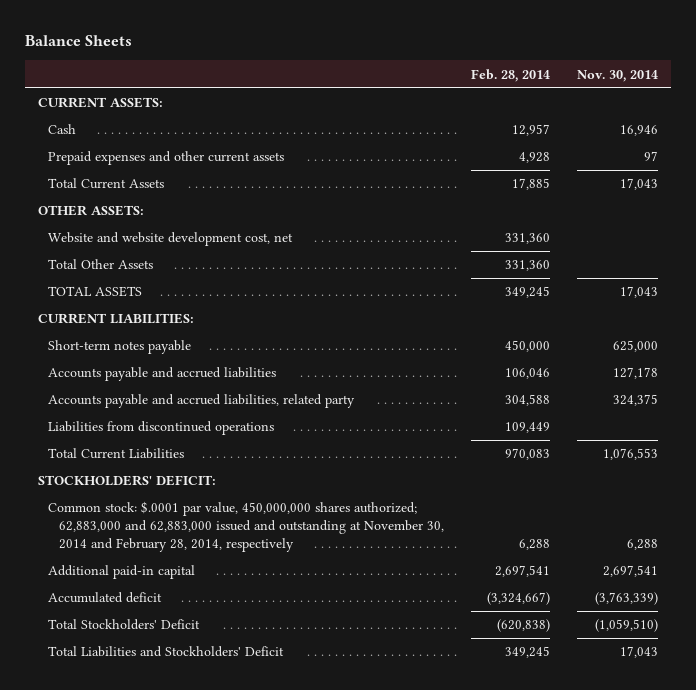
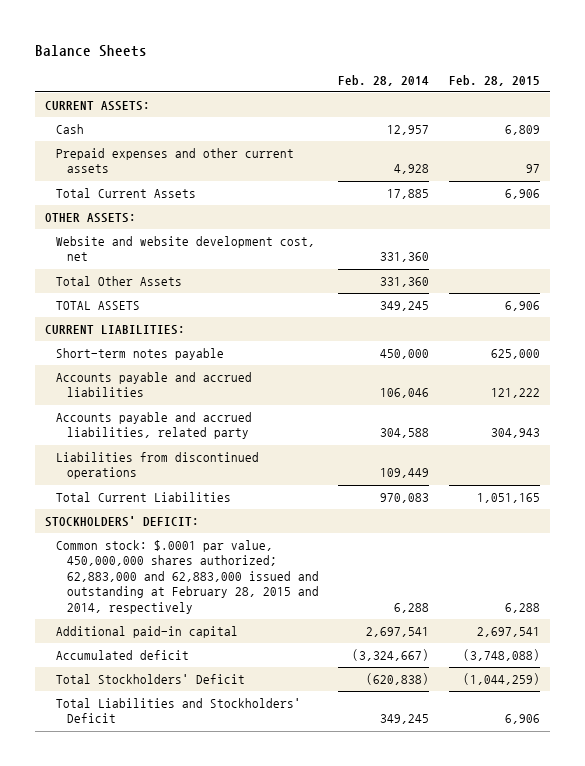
[576,69,658,82] Nov. 30, 2014 -> none
none -> [448,74,540,86] Feb. 28, 2015
[48,501,444,552] Common stock: $.0001 par value, 450,000,000 shares authorized; 62,883,000 and 62,883,000 issued and outstanding at November 30, 2014 and February 28, 2014, respectively -> [55,540,319,614] Common stock: $.0001 par value, 450,000,000 shares authorized; 62,883,000 and 62,883,000 issued and outstanding at February 28, 2015 and 2014, respectively

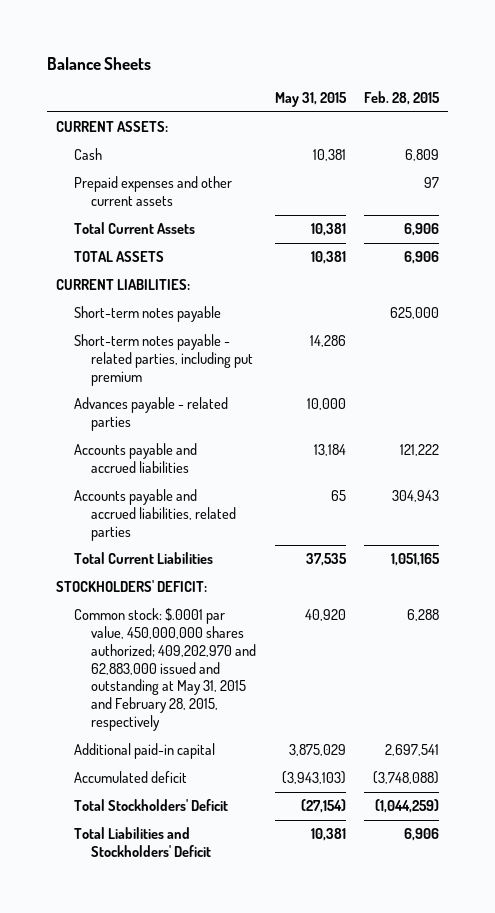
[338,74,430,86] Feb. 28, 2014 -> none
none -> [274,92,347,108] May 31, 2015
[45,213,137,224] OTHER ASSETS: -> none
[55,236,315,262] Website and website development cost, net -> none
[55,276,182,287] Total Other Assets -> none
none -> [73,334,254,386] Short-term notes payable - related parties, including put premium
none -> [73,397,228,432] Advances payable - related parties
[55,452,259,480] Liabilities from discontinued operations -> none
[55,412,252,440] Accounts payable and accrued liabilities, related party -> [73,489,237,541] Accounts payable and accrued liabilities, related parties
[55,540,319,614] Common stock: $.0001 par value, 450,000,000 shares authorized; 62,883,000 and 62,883,000 issued and outstanding at February 28, 2015 and 2014, respectively -> [73,608,257,731] Common stock: $.0001 par value, 450,000,000 shares authorized; 409,202,970 and 62,883,000 issued and outstanding at May 31, 2015 and February 28, 2015, respectively

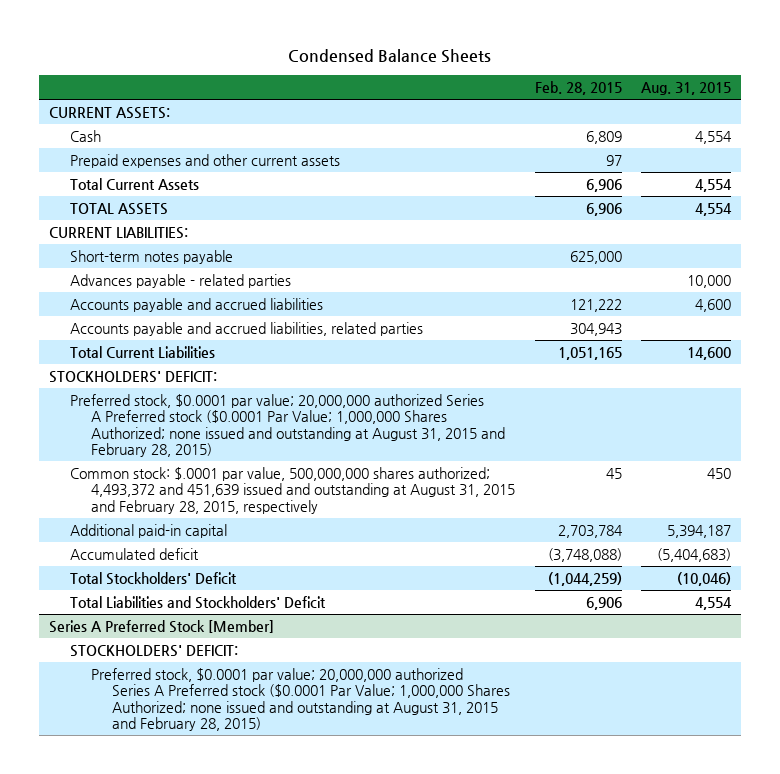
[46,56,151,70] Balance Sheets -> [288,48,492,63] Condensed Balance Sheets
[274,92,347,108] May 31, 2015 -> none
none -> [641,81,732,95] Aug. 31, 2015
[73,334,254,386] Short-term notes payable - related parties, including put premium -> none
none -> [69,394,505,457] Preferred stock, $0.0001 par value; 20,000,000 authorized Series A Preferred stock ($0.0001 Par Value; 1,000,000 Shares Authorized; none issued and outstanding at August 31, 2015 and February 28, 2015)
[73,608,257,731] Common stock: $.0001 par value, 450,000,000 shares authorized; 409,202,970 and 62,883,000 issued and outstanding at May 31, 2015 and February 28, 2015, respectively -> [69,467,515,514] Common stock: $.0001 par value, 500,000,000 shares authorized; 4,493,372 and 451,639 issued and outstanding at August 31, 2015 and February 28, 2015, respectively
[407,609,440,622] 6,288 -> [605,468,622,480] 45
[385,744,440,757] 2,697,541 -> [557,525,623,539] 2,703,784
none -> [49,620,275,634] Series A Preferred Stock [Member]
none -> [69,645,238,658] STOCKHOLDERS' DEFICIT:
none -> [90,668,510,731] Preferred stock, $0.0001 par value; 20,000,000 authorized Series A Preferred stock ($0.0001 Par Value; 1,000,000 Shares Authorized; none issued and outstanding at August 31, 2015 and February 28, 2015)

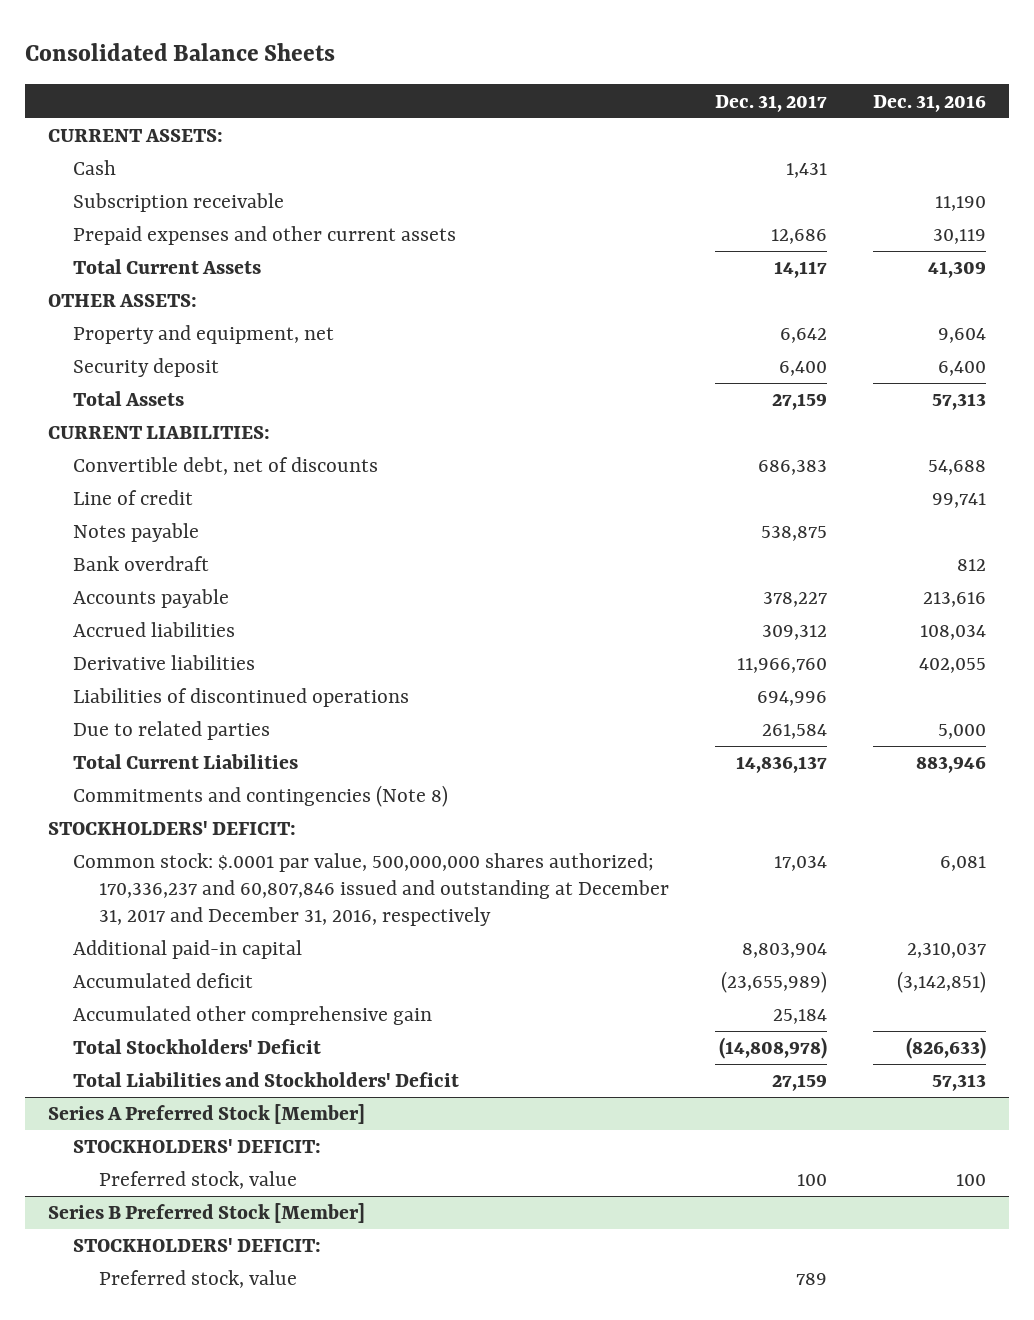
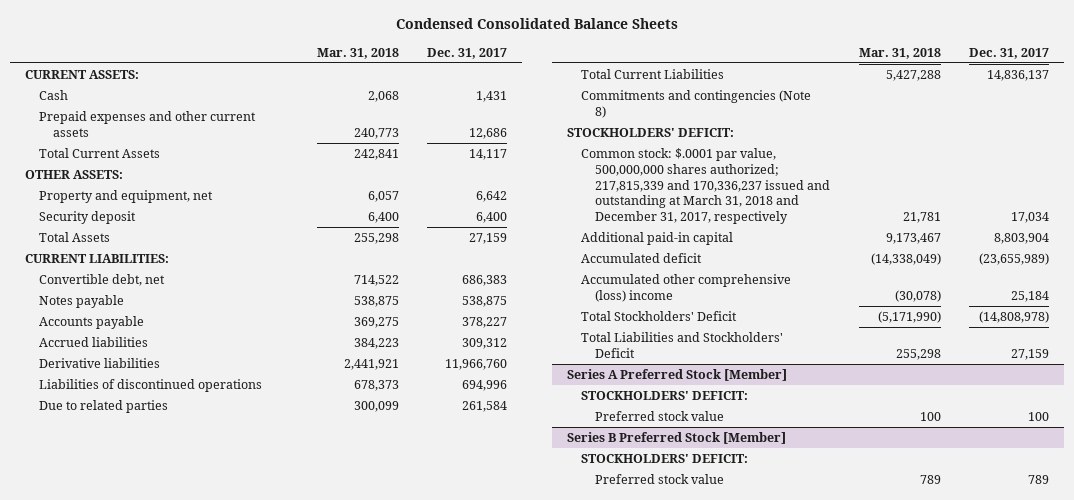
[24,43,335,62] Consolidated Balance Sheets -> [396,18,679,30] Condensed Consolidated Balance Sheets
[872,94,986,112] Dec. 31, 2016 -> none
none -> [316,47,399,59] Mar. 31, 2018
[73,193,285,213] Subscription receivable -> none
[73,490,194,506] Line of credit -> none
[73,457,379,476] Convertible debt, net of discounts -> [38,274,165,287] Convertible debt, net
[73,556,210,572] Bank overdraft -> none
[73,853,670,926] Common stock: $.0001 par value, 500,000,000 shares authorized; 170,336,237 and 60,807,846 issued and outstanding at December 31, 2017 and December 31, 2016, respectively -> [580,148,830,225] Common stock: $.0001 par value, 500,000,000 shares authorized; 217,815,339 and 170,336,237 issued and outstanding at March 31, 2018 and December 31, 2017, respectively
[73,1006,433,1026] Accumulated other comprehensive gain -> [580,274,791,302] Accumulated other comprehensive (loss) income
[99,1171,298,1190] Preferred stock, value -> [594,411,724,422] Preferred stock value
[99,1270,298,1289] Preferred stock, value -> [594,474,724,485] Preferred stock value

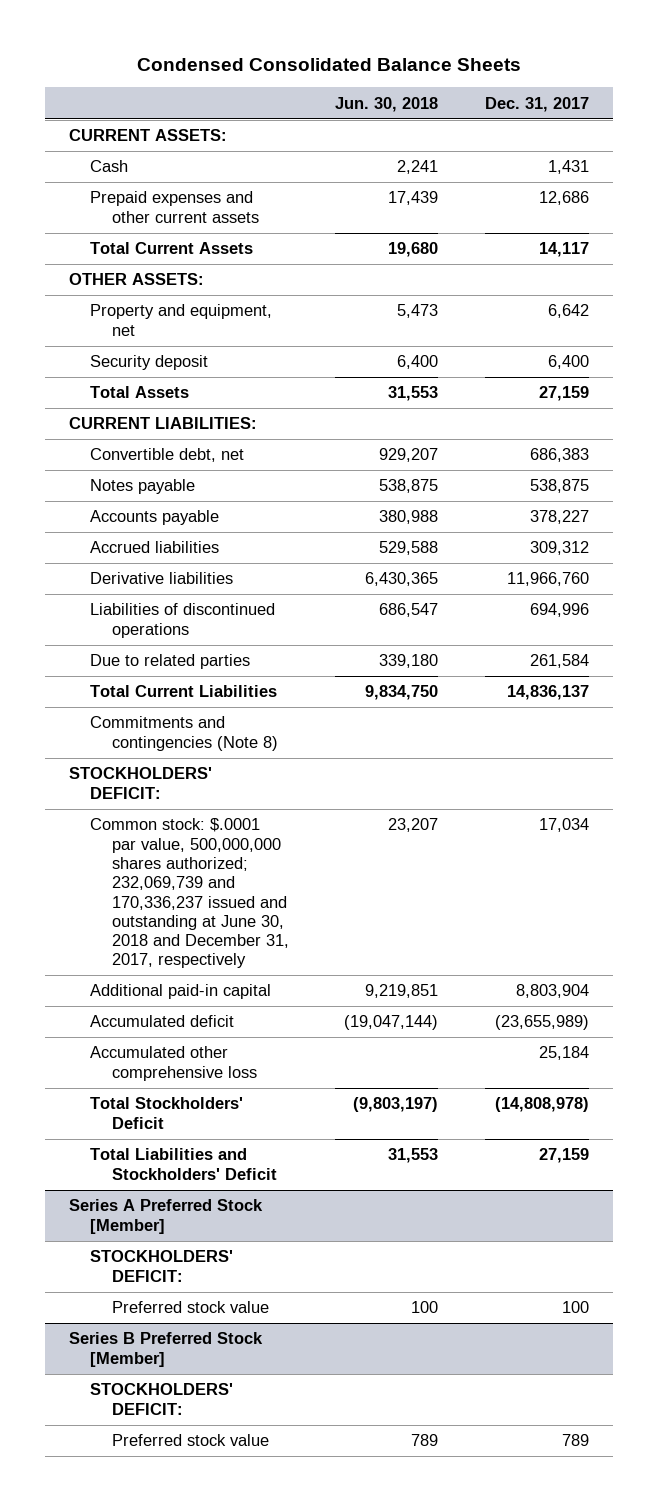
[316,47,399,59] Mar. 31, 2018 -> none
none -> [335,96,439,112] Jun. 30, 2018
[580,148,830,225] Common stock: $.0001 par value, 500,000,000 shares authorized; 217,815,339 and 170,336,237 issued and outstanding at March 31, 2018 and December 31, 2017, respectively -> [90,818,289,969] Common stock: $.0001 par value, 500,000,000 shares authorized; 232,069,739 and 170,336,237 issued and outstanding at June 30, 2018 and December 31, 2017, respectively
[580,274,791,302] Accumulated other comprehensive (loss) income -> [90,1046,257,1081] Accumulated other comprehensive loss

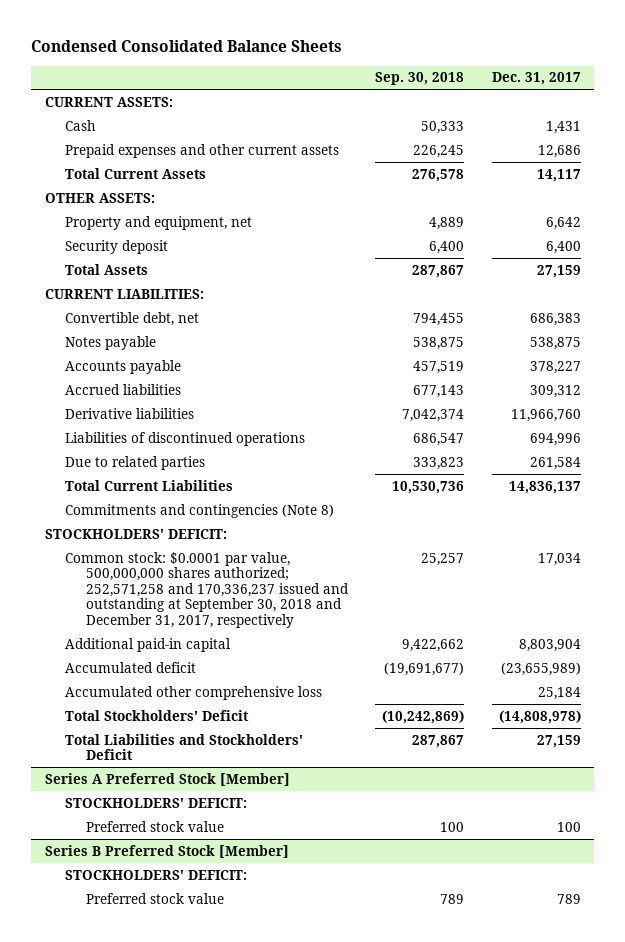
[335,96,439,112] Jun. 30, 2018 -> none
none -> [375,72,465,86] Sep. 30, 2018
[90,818,289,969] Common stock: $.0001 par value, 500,000,000 shares authorized; 232,069,739 and 170,336,237 issued and outstanding at June 30, 2018 and December 31, 2017, respectively -> [65,551,350,628] Common stock: $0.0001 par value, 500,000,000 shares authorized; 252,571,258 and 170,336,237 issued and outstanding at September 30, 2018 and December 31, 2017, respectively

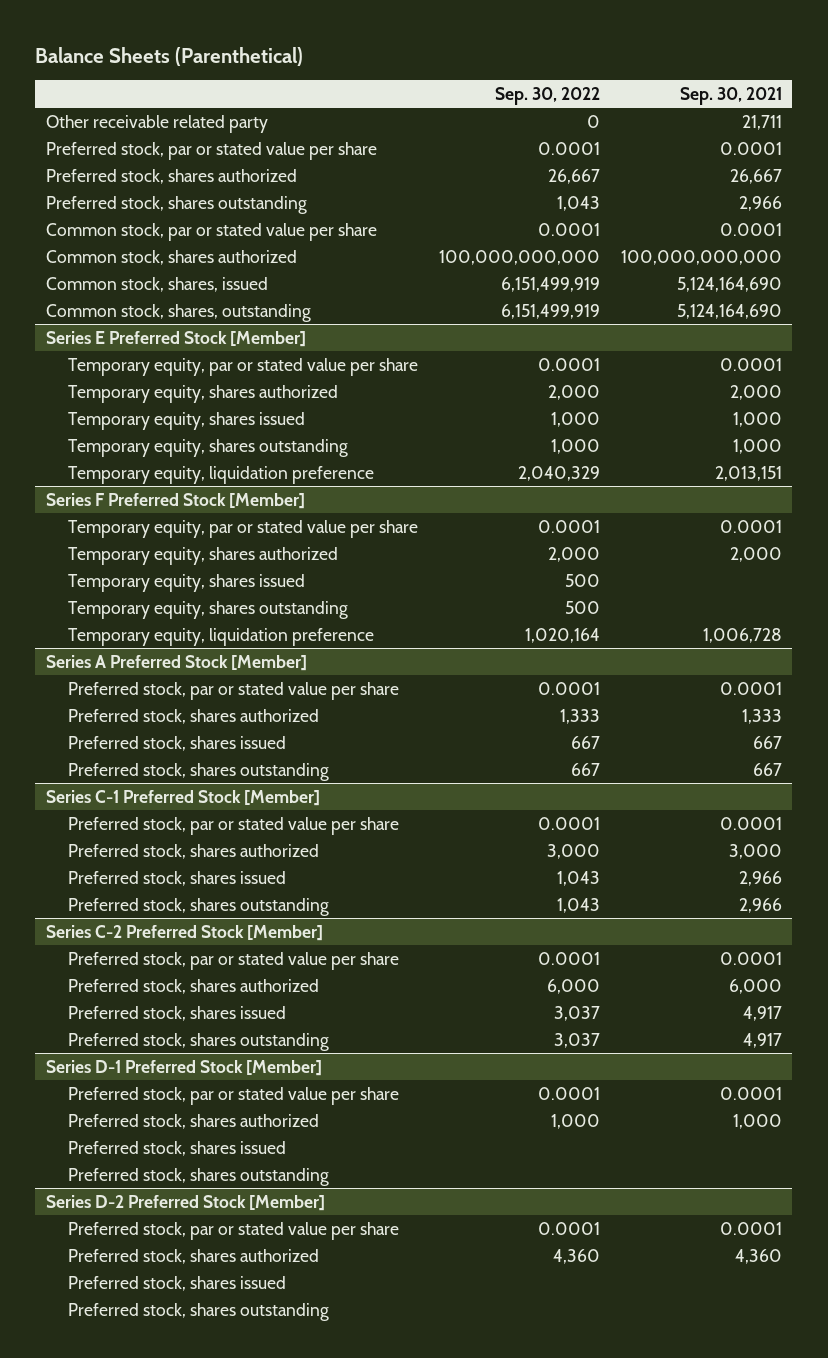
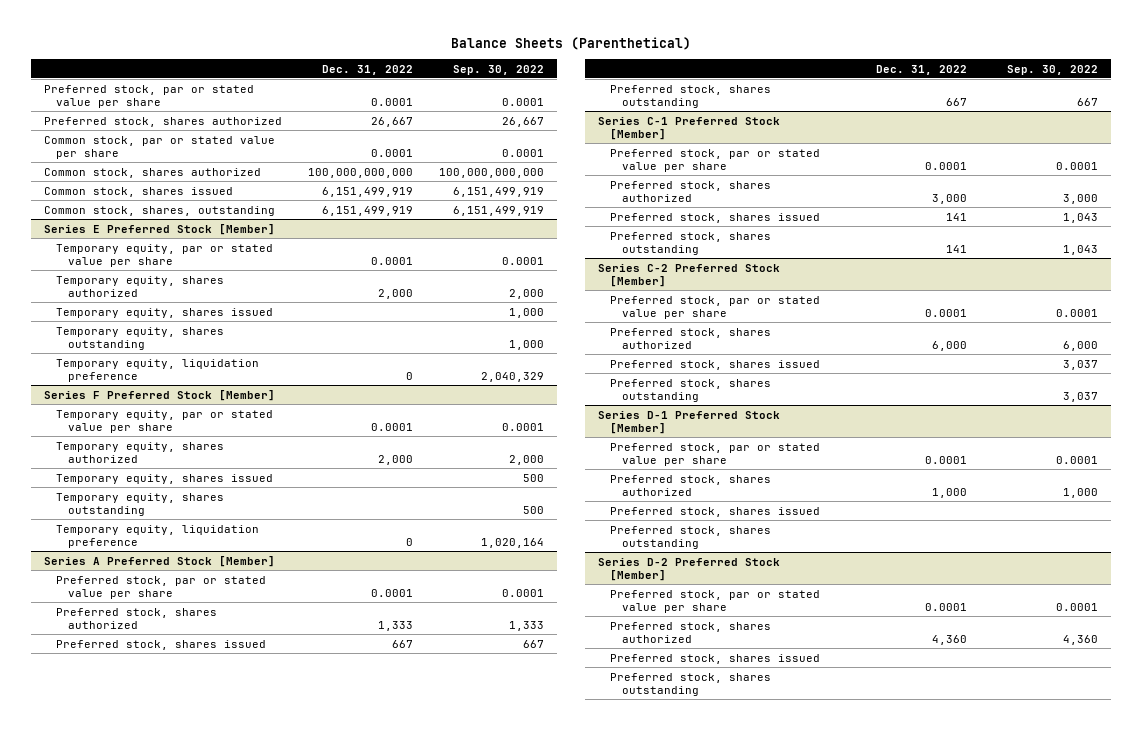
[679,86,782,105] Sep. 30, 2021 -> none
none -> [321,64,413,75] Dec. 31, 2022
[45,114,268,133] Other receivable related party -> none
[45,195,307,214] Preferred stock, shares outstanding -> none
[45,276,268,292] Common stock, shares, issued -> [43,186,233,197] Common stock, shares issued

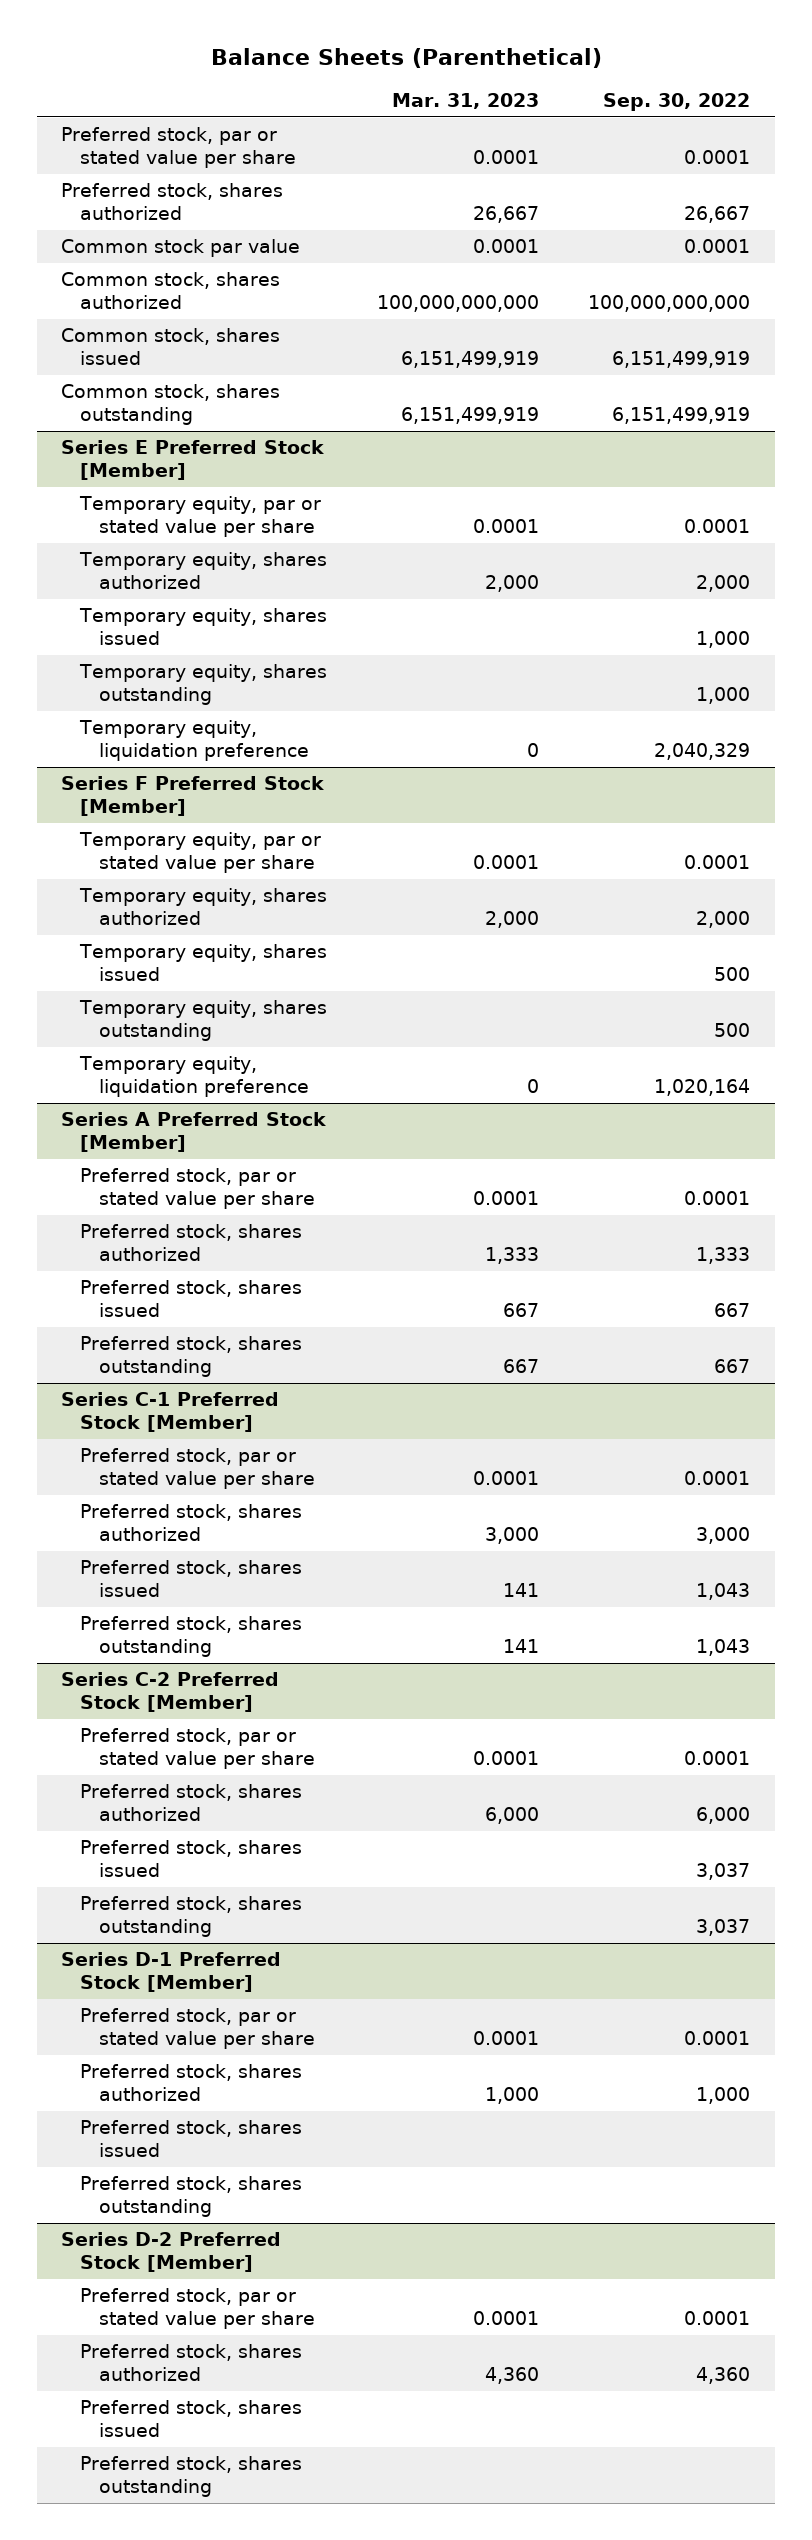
[321,64,413,75] Dec. 31, 2022 -> none
none -> [391,93,539,110] Mar. 31, 2023
[43,135,275,159] Common stock, par or stated value per share -> [61,239,301,258] Common stock par value
[43,205,275,216] Common stock, shares, outstanding -> [61,384,281,426] Common stock, shares outstanding

